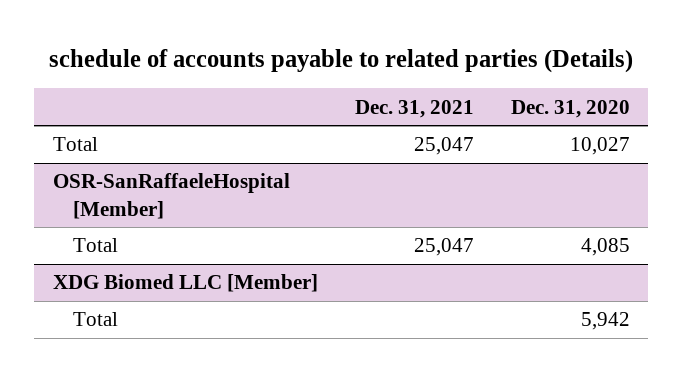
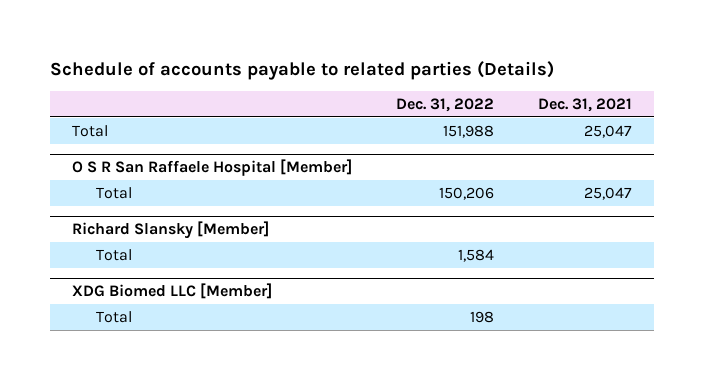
[49,48,634,73] schedule of accounts payable to related parties (Details) -> [49,60,554,80] Schedule of accounts payable to related parties (Details)
[510,99,630,118] Dec. 31, 2020 -> none
none -> [395,97,494,112] Dec. 31, 2022
[52,173,290,219] OSR-SanRaffaeleHospital [Member] -> [71,159,352,177] O S R San Raffaele Hospital [Member]
none -> [71,221,269,240] Richard Slansky [Member]
none -> [96,248,133,261] Total

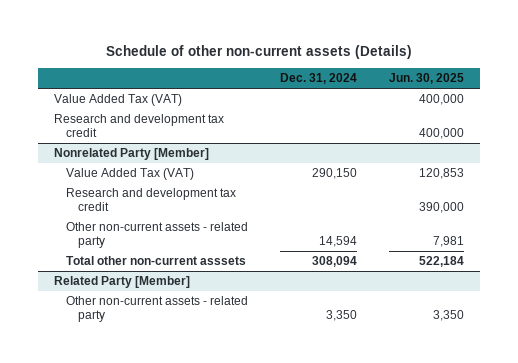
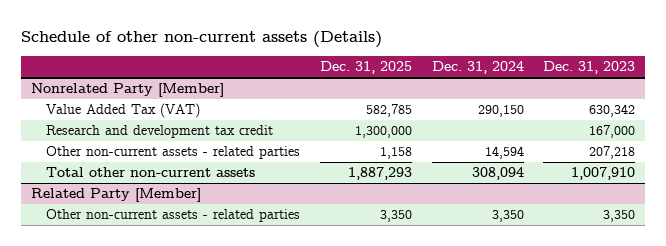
[388,73,464,85] Jun. 30, 2025 -> none
none -> [319,61,412,75] Dec. 31, 2025
none -> [543,61,636,75] Dec. 31, 2023
[53,94,182,107] Value Added Tax (VAT) -> none
[53,114,224,137] Research and development tax credit -> none
[65,222,248,248] Other non-current assets - related party -> [46,146,301,160] Other non-current assets - related parties
[65,256,246,266] Total other non-current asssets -> [46,167,256,178] Total other non-current assets
[65,296,248,322] Other non-current assets - related party -> [46,209,301,223] Other non-current assets - related parties

